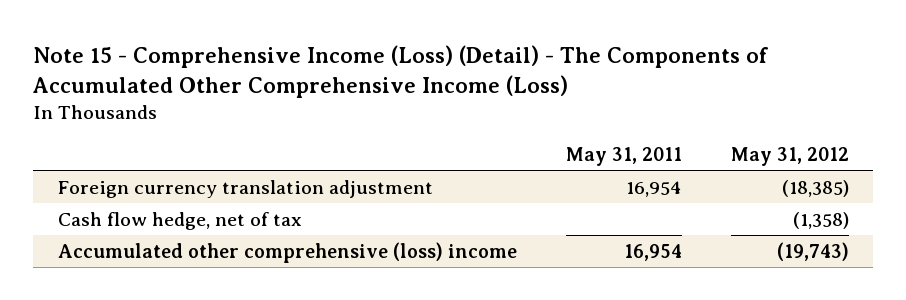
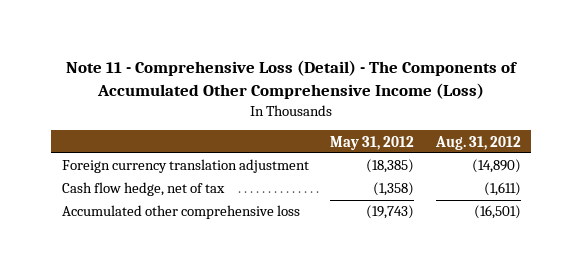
[33,45,769,99] Note 15 - Comprehensive Income (Loss) (Detail) - The Components of Accumulated Other Comprehensive Income (Loss) -> [66,60,519,100] Note 11 - Comprehensive Loss (Detail) - The Components of Accumulated Other Comprehensive Income (Loss)
[565,147,682,167] May 31, 2011 -> none
none -> [434,135,521,150] Aug. 31, 2012
[57,241,517,263] Accumulated other comprehensive (loss) income -> [61,205,300,220] Accumulated other comprehensive loss

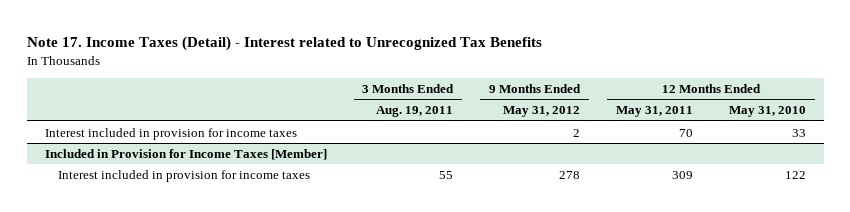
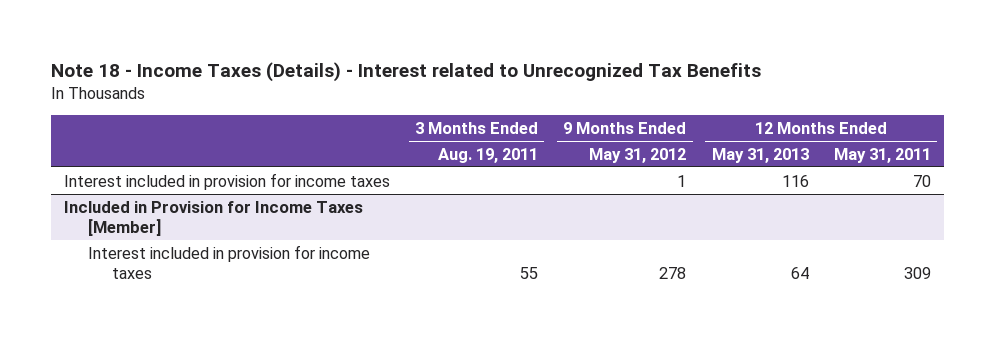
[26,36,542,52] Note 17. Income Taxes (Detail) - Interest related to Unrecognized Tax Benefits -> [51,61,762,82] Note 18 - Income Taxes (Details) - Interest related to Unrecognized Tax Benefits
[728,106,806,118] May 31, 2010 -> none
none -> [711,147,809,163] May 31, 2013
[573,128,581,137] 2 -> [677,174,687,187] 1

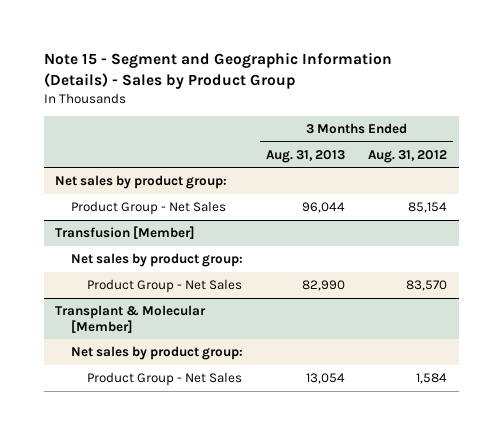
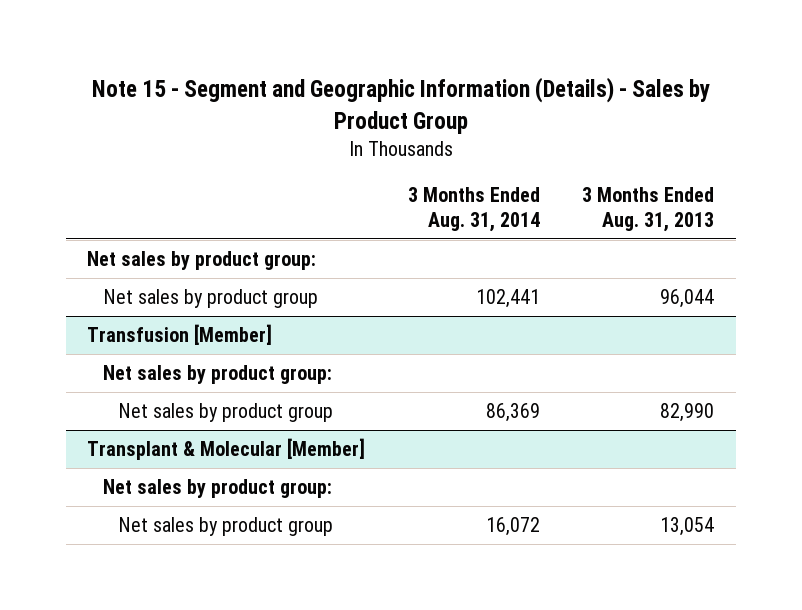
[368,149,448,163] Aug. 31, 2012 -> none
none -> [407,187,540,232] 3 Months Ended Aug. 31, 2014
[71,200,227,215] Product Group - Net Sales -> [102,289,318,309] Net sales by product group
[86,278,242,293] Product Group - Net Sales -> [117,403,333,423] Net sales by product group
[86,371,242,386] Product Group - Net Sales -> [117,517,333,537] Net sales by product group

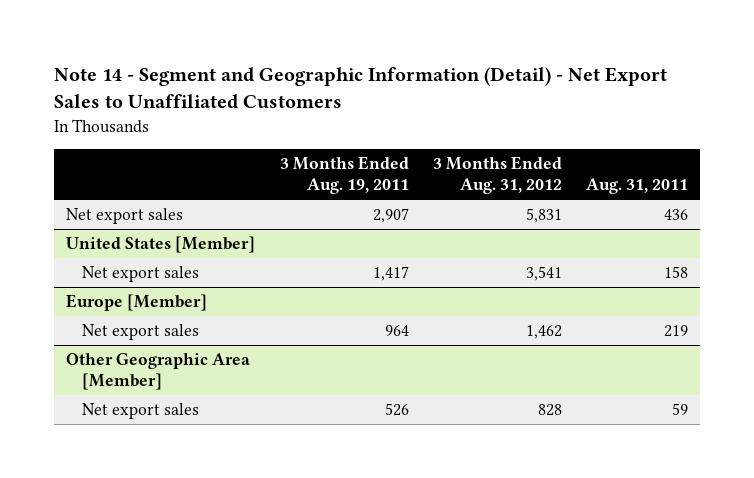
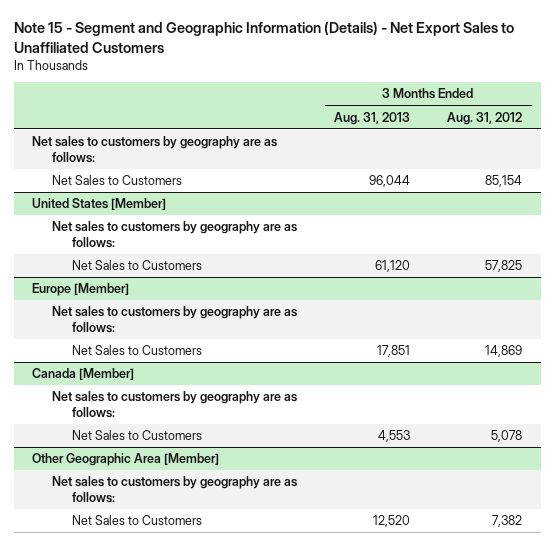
[54,67,668,110] Note 14 - Segment and Geographic Information (Detail) - Net Export Sales to Unaffiliated Customers -> [13,21,514,53] Note 15 - Segment and Geographic Information (Details) - Net Export Sales to Unaffiliated Customers
[279,155,409,195] 3 Months Ended Aug. 19, 2011 -> none
[585,178,688,195] Aug. 31, 2011 -> none
none -> [334,111,411,125] Aug. 31, 2013
none -> [32,136,278,163] Net sales to customers by geography are as follows:
[66,208,184,225] Net export sales -> [52,175,183,186] Net Sales to Customers
[525,208,562,224] 5,831 -> [485,175,523,188] 85,154
none -> [52,221,298,248] Net sales to customers by geography are as follows:
[81,266,199,283] Net export sales -> [72,260,203,271] Net Sales to Customers
[525,266,562,282] 3,541 -> [485,260,523,273] 57,825
none -> [52,306,298,333] Net sales to customers by geography are as follows:
[81,324,199,341] Net export sales -> [72,345,203,356] Net Sales to Customers
[525,325,562,340] 1,462 -> [485,345,523,358] 14,869
none -> [32,368,135,381] Canada [Member]
none -> [52,391,298,418] Net sales to customers by geography are as follows:
none -> [72,430,203,441] Net Sales to Customers
none -> [52,476,298,503] Net sales to customers by geography are as follows:
[81,403,199,420] Net export sales -> [72,515,203,526] Net Sales to Customers
[537,404,562,417] 828 -> [492,515,523,528] 7,382

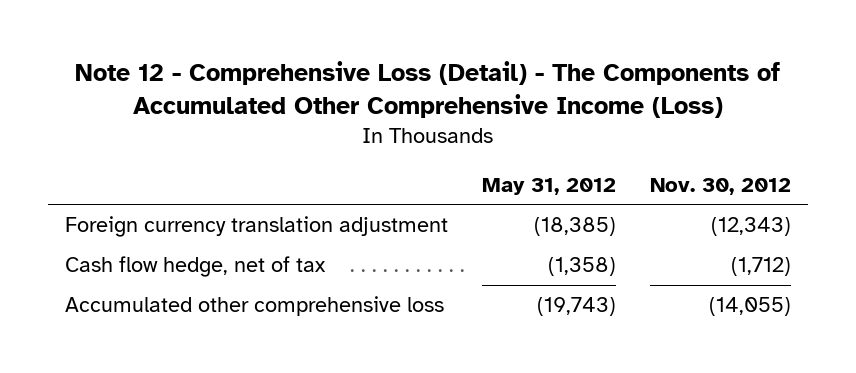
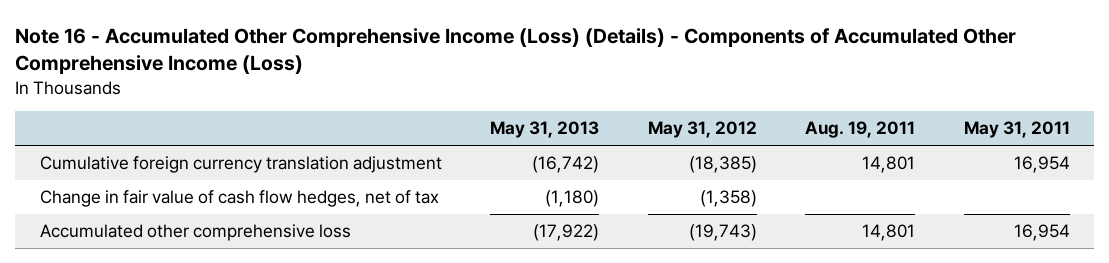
[75,61,781,119] Note 12 - Comprehensive Loss (Detail) - The Components of Accumulated Other Comprehensive Income (Loss) -> [15,27,1017,74] Note 16 - Accumulated Other Comprehensive Income (Loss) (Details) - Components of Accumulated Other Comprehensive Income (Loss)
[649,177,791,195] Nov. 30, 2012 -> none
none -> [490,121,600,139] May 31, 2013
none -> [805,121,916,139] Aug. 19, 2011
none -> [963,121,1070,139] May 31, 2011
[65,216,449,238] Foreign currency translation adjustment -> [39,156,442,174] Cumulative foreign currency translation adjustment
[65,256,327,278] Cash flow hedge, net of tax -> [39,190,439,208] Change in fair value of cash flow hedges, net of tax

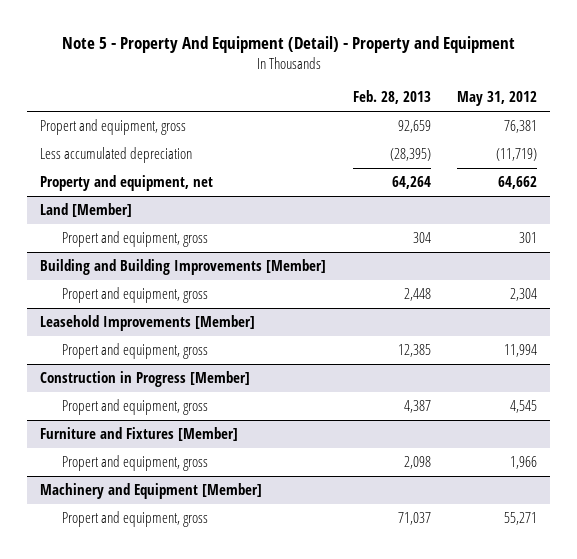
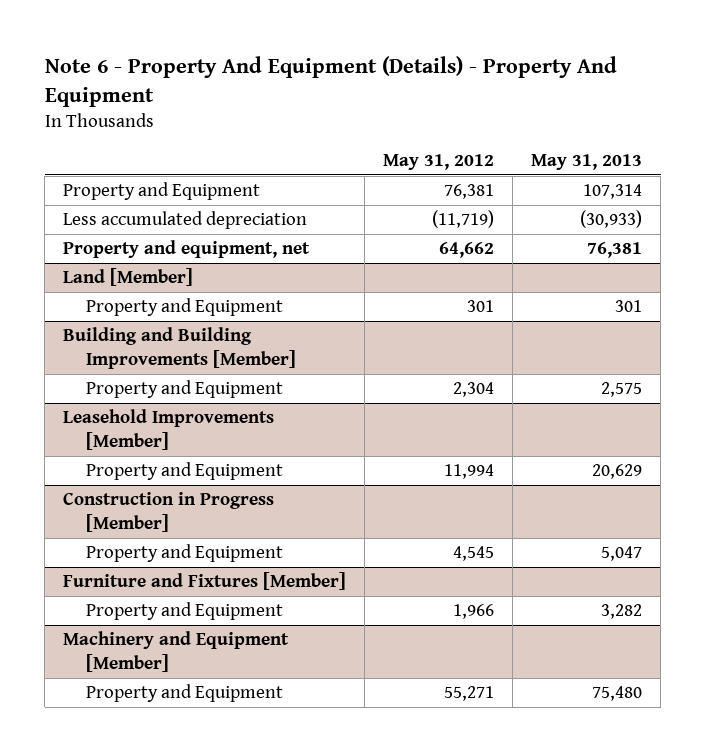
[61,36,515,54] Note 5 - Property And Equipment (Detail) - Property and Equipment -> [44,56,617,108] Note 6 - Property And Equipment (Details) - Property And Equipment
[352,90,431,105] Feb. 28, 2013 -> none
none -> [531,154,643,171] May 31, 2013
[40,119,187,136] Propert and equipment, gross -> [63,182,261,201] Property and Equipment
[61,231,208,248] Propert and equipment, gross -> [86,298,284,317] Property and Equipment
[61,287,208,304] Propert and equipment, gross -> [86,380,284,399] Property and Equipment
[61,343,208,360] Propert and equipment, gross -> [86,462,284,481] Property and Equipment
[61,399,208,416] Propert and equipment, gross -> [86,544,284,563] Property and Equipment
[61,455,208,472] Propert and equipment, gross -> [86,602,284,621] Property and Equipment
[61,511,208,528] Propert and equipment, gross -> [86,684,284,703] Property and Equipment

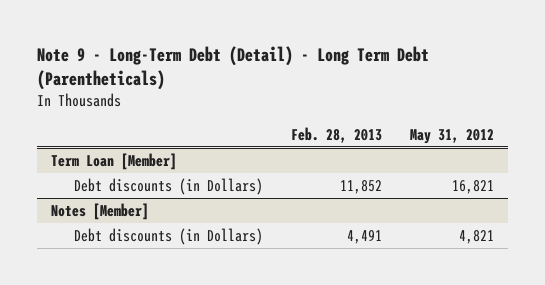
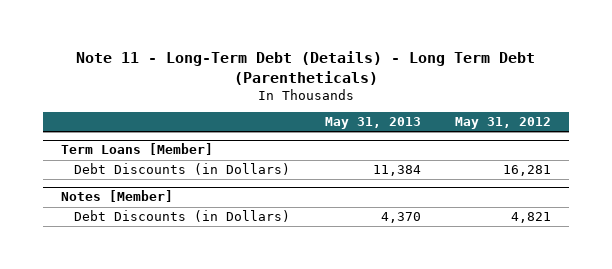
[37,46,430,91] Note 9 - Long-Term Debt (Detail) - Long Term Debt (Parentheticals) -> [75,50,535,85] Note 11 - Long-Term Debt (Details) - Long Term Debt (Parentheticals)
[291,126,383,143] Feb. 28, 2013 -> none
none -> [324,117,421,130] May 31, 2013
[51,152,178,170] Term Loan [Member] -> [60,143,213,156] Term Loans [Member]
[74,177,264,195] Debt discounts (in Dollars) -> [73,163,290,176] Debt Discounts (in Dollars)
[452,179,495,194] 16,821 -> [503,165,552,177] 16,281
[74,227,264,245] Debt discounts (in Dollars) -> [73,210,290,223] Debt Discounts (in Dollars)

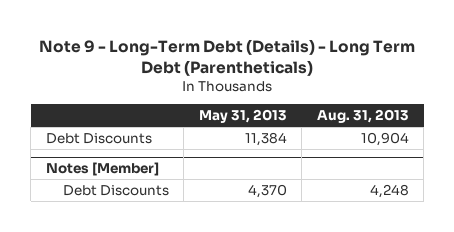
[75,50,535,85] Note 11 - Long-Term Debt (Details) - Long Term Debt (Parentheticals) -> [39,38,416,76] Note 9 - Long-Term Debt (Details) - Long Term Debt (Parentheticals)
[455,117,552,130] May 31, 2012 -> none
none -> [316,109,409,124] Aug. 31, 2013
[60,143,213,156] Term Loans [Member] -> none
[73,163,290,176] Debt Discounts (in Dollars) -> [45,132,152,144] Debt Discounts
[73,210,290,223] Debt Discounts (in Dollars) -> [62,184,169,196] Debt Discounts

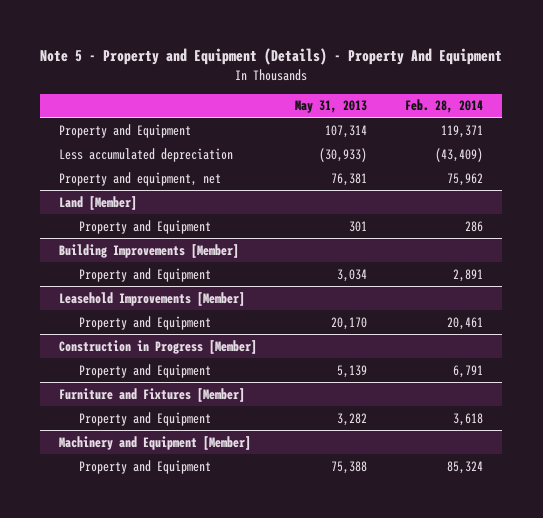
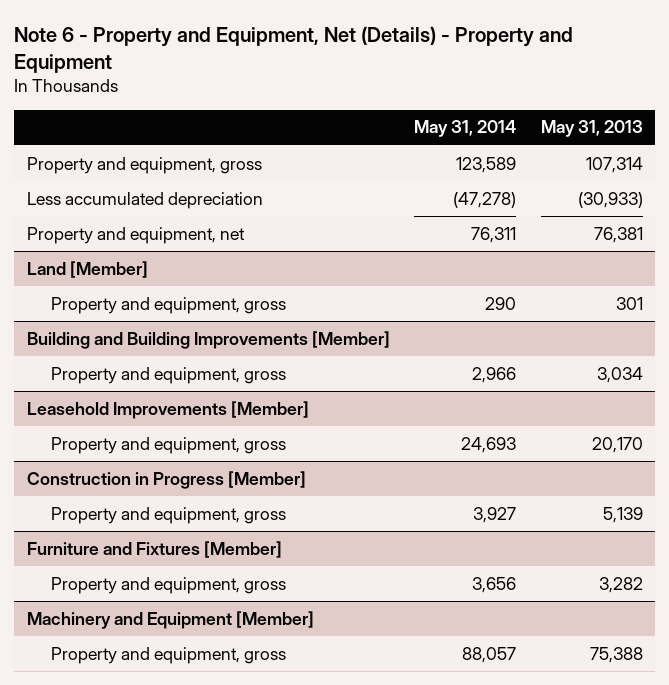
[40,48,503,66] Note 5 - Property and Equipment (Details) - Property And Equipment -> [14,25,574,73] Note 6 - Property and Equipment, Net (Details) - Property and Equipment
[405,99,484,114] Feb. 28, 2014 -> none
none -> [414,120,517,138] May 31, 2014
[59,123,192,138] Property and Equipment -> [26,156,262,174] Property and equipment, gross
[79,219,212,234] Property and Equipment -> [50,296,286,314] Property and equipment, gross
[59,243,240,258] Building Improvements [Member] -> [26,330,390,349] Building and Building Improvements [Member]
[79,267,212,282] Property and Equipment -> [50,366,286,384] Property and equipment, gross
[79,315,212,330] Property and Equipment -> [50,436,286,454] Property and equipment, gross
[79,363,212,378] Property and Equipment -> [50,506,286,524] Property and equipment, gross
[79,411,212,426] Property and Equipment -> [50,576,286,594] Property and equipment, gross
[79,459,212,474] Property and Equipment -> [50,646,286,664] Property and equipment, gross

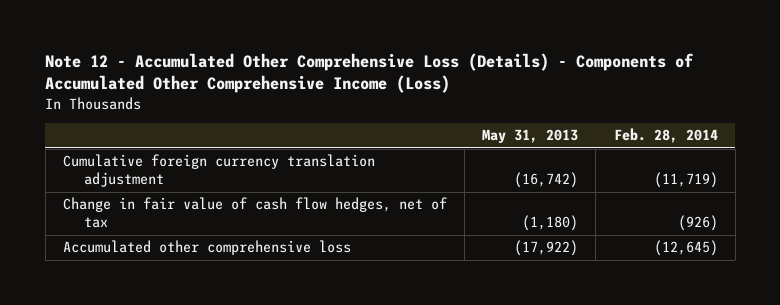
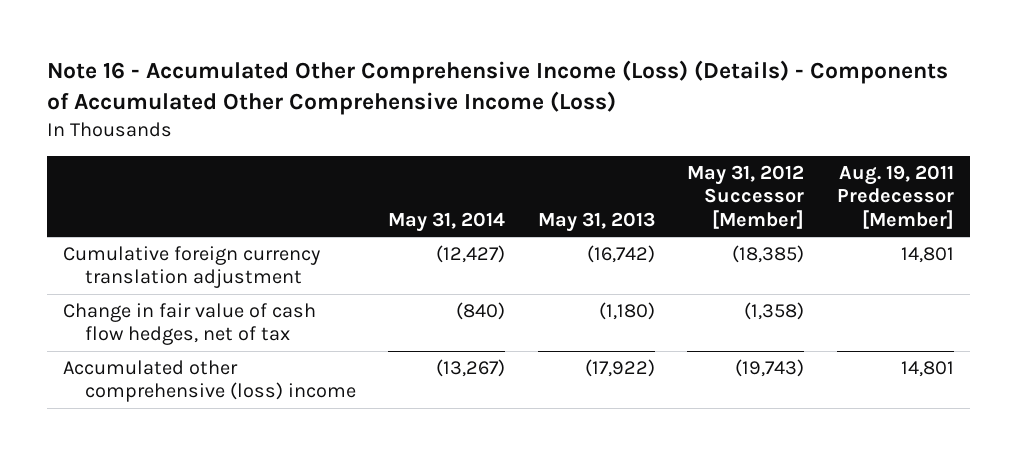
[45,53,695,94] Note 12 - Accumulated Other Comprehensive Loss (Details) - Components of Accumulated Other Comprehensive Income (Loss) -> [47,60,949,115] Note 16 - Accumulated Other Comprehensive Income (Loss) (Details) - Components of Accumulated Other Comprehensive Income (Loss)
[613,128,718,144] Feb. 28, 2014 -> none
none -> [388,211,506,232] May 31, 2014
none -> [687,164,805,229] May 31, 2012 Successor [Member]
none -> [836,164,954,229] Aug. 19, 2011 Predecessor [Member]
[62,240,351,256] Accumulated other comprehensive loss -> [63,360,356,403] Accumulated other comprehensive (loss) income

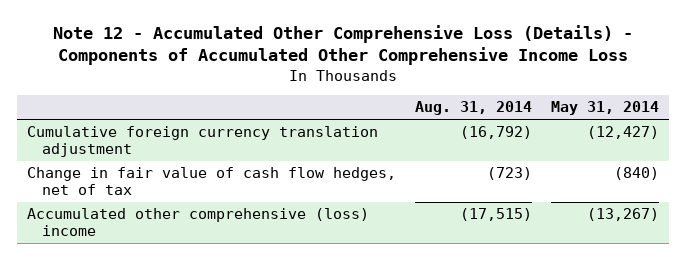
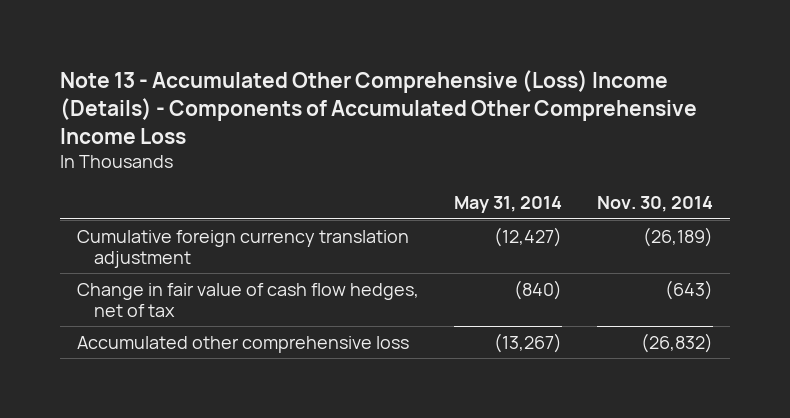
[52,25,633,66] Note 12 - Accumulated Other Comprehensive Loss (Details) - Components of Accumulated Other Comprehensive Income Loss -> [59,69,697,145] Note 13 - Accumulated Other Comprehensive (Loss) Income (Details) - Components of Accumulated Other Comprehensive Income Loss
[414,101,532,116] Aug. 31, 2014 -> none
none -> [596,196,713,213] Nov. 30, 2014
[26,208,369,237] Accumulated other comprehensive (loss) income -> [77,335,410,353] Accumulated other comprehensive loss

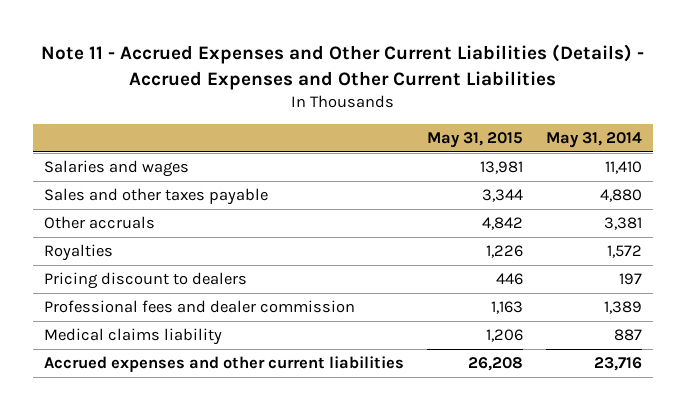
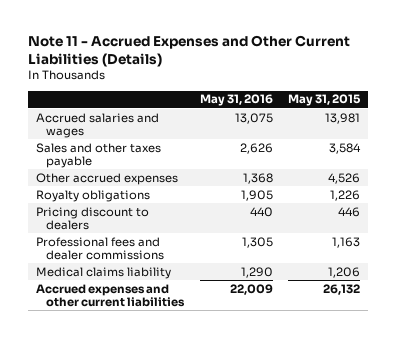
[40,43,644,90] Note 11 - Accrued Expenses and Other Current Liabilities (Details) - Accrued Expenses and Other Current Liabilities -> [27,34,350,67] Note 11 - Accrued Expenses and Other Current Liabilities (Details)
[545,132,642,149] May 31, 2014 -> none
none -> [199,94,273,107] May 31, 2016
[44,160,190,178] Salaries and wages -> [35,112,159,139] Accrued salaries and wages
[481,189,523,203] 3,344 -> [329,142,362,154] 3,584
[44,216,156,230] Other accruals -> [35,172,178,185] Other accrued expenses
[481,217,523,231] 4,842 -> [328,172,361,184] 4,526
[44,244,114,262] Royalties -> [35,189,150,202] Royalty obligations
[44,300,356,314] Professional fees and dealer commission -> [35,236,165,261] Professional fees and dealer commissions
[467,357,523,372] 26,208 -> [323,283,361,295] 26,132

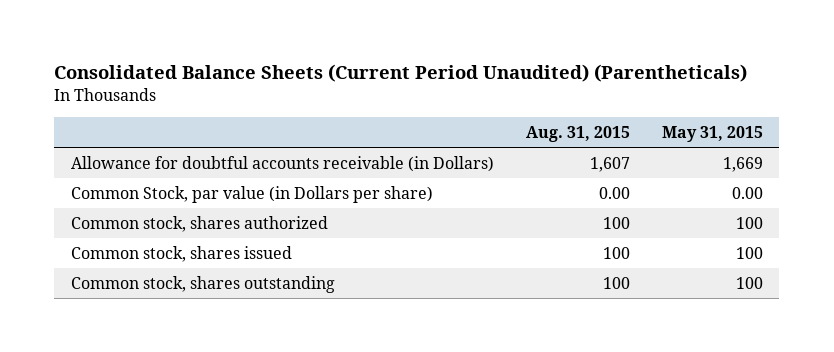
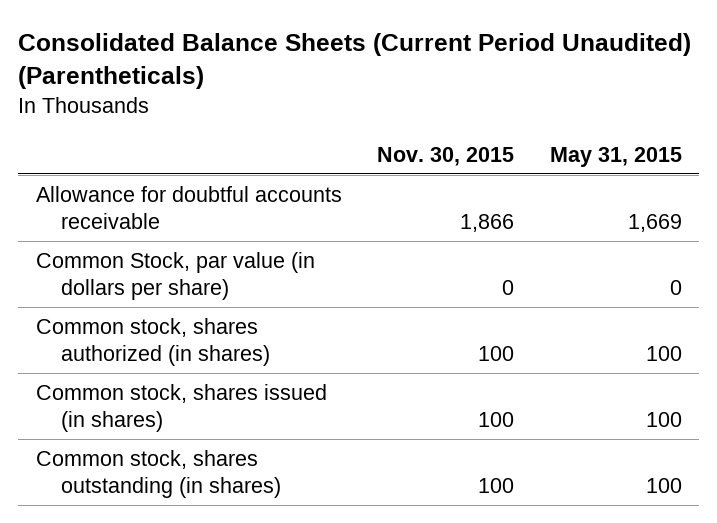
[525,126,630,143] Aug. 31, 2015 -> none
none -> [377,146,515,166] Nov. 30, 2015
[70,155,494,172] Allowance for doubtful accounts receivable (in Dollars) -> [35,186,342,229] Allowance for doubtful accounts receivable
[70,185,433,203] Common Stock, par value (in Dollars per share) -> [35,252,315,300] Common Stock, par value (in dollars per share)
[731,186,763,199] 0.00 -> [669,279,682,295] 0
[70,215,328,232] Common stock, shares authorized -> [35,318,270,366] Common stock, shares authorized (in shares)
[70,245,292,262] Common stock, shares issued -> [35,384,327,432] Common stock, shares issued (in shares)
[70,275,335,293] Common stock, shares outstanding -> [35,450,281,498] Common stock, shares outstanding (in shares)

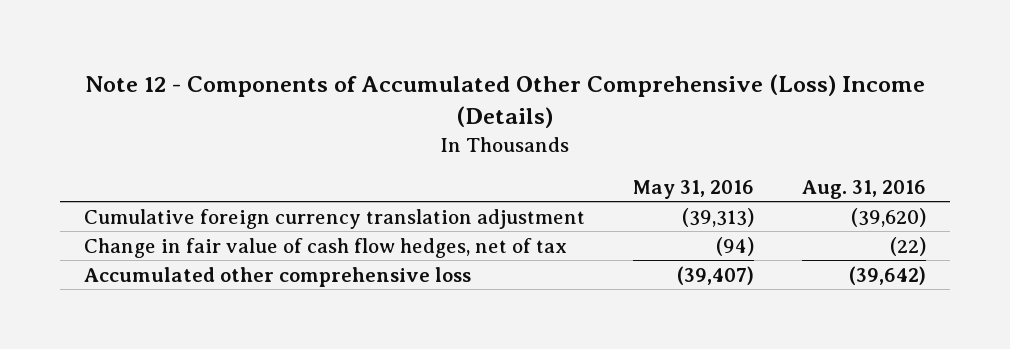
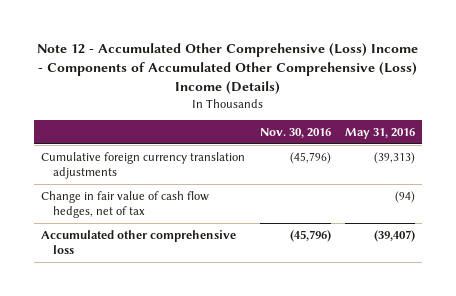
[85,73,926,128] Note 12 - Components of Accumulated Other Comprehensive (Loss) Income (Details) -> [37,42,419,95] Note 12 - Accumulated Other Comprehensive (Loss) Income - Components of Accumulated Other Comprehensive (Loss) Income (Details)
[802,179,927,199] Aug. 31, 2016 -> none
none -> [259,127,331,138] Nov. 30, 2016
[84,208,586,229] Cumulative foreign currency translation adjustment -> [41,151,246,180] Cumulative foreign currency translation adjustments

